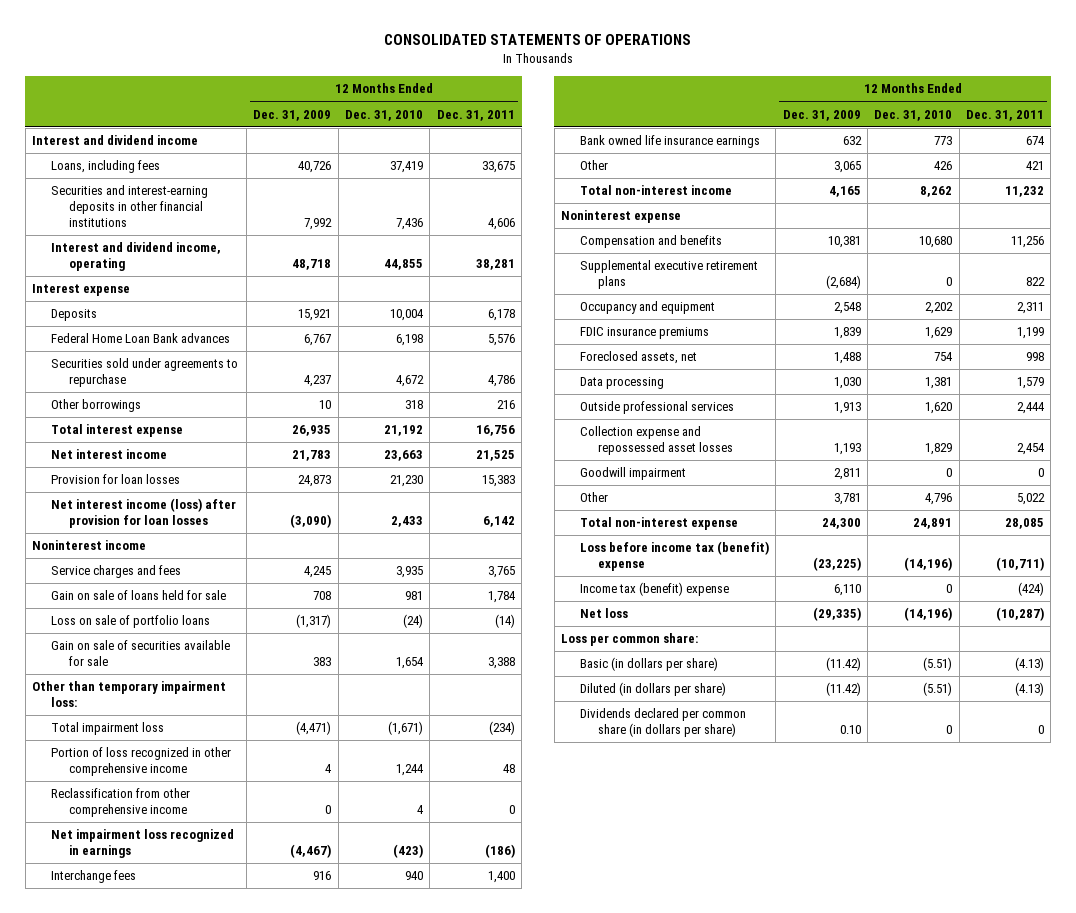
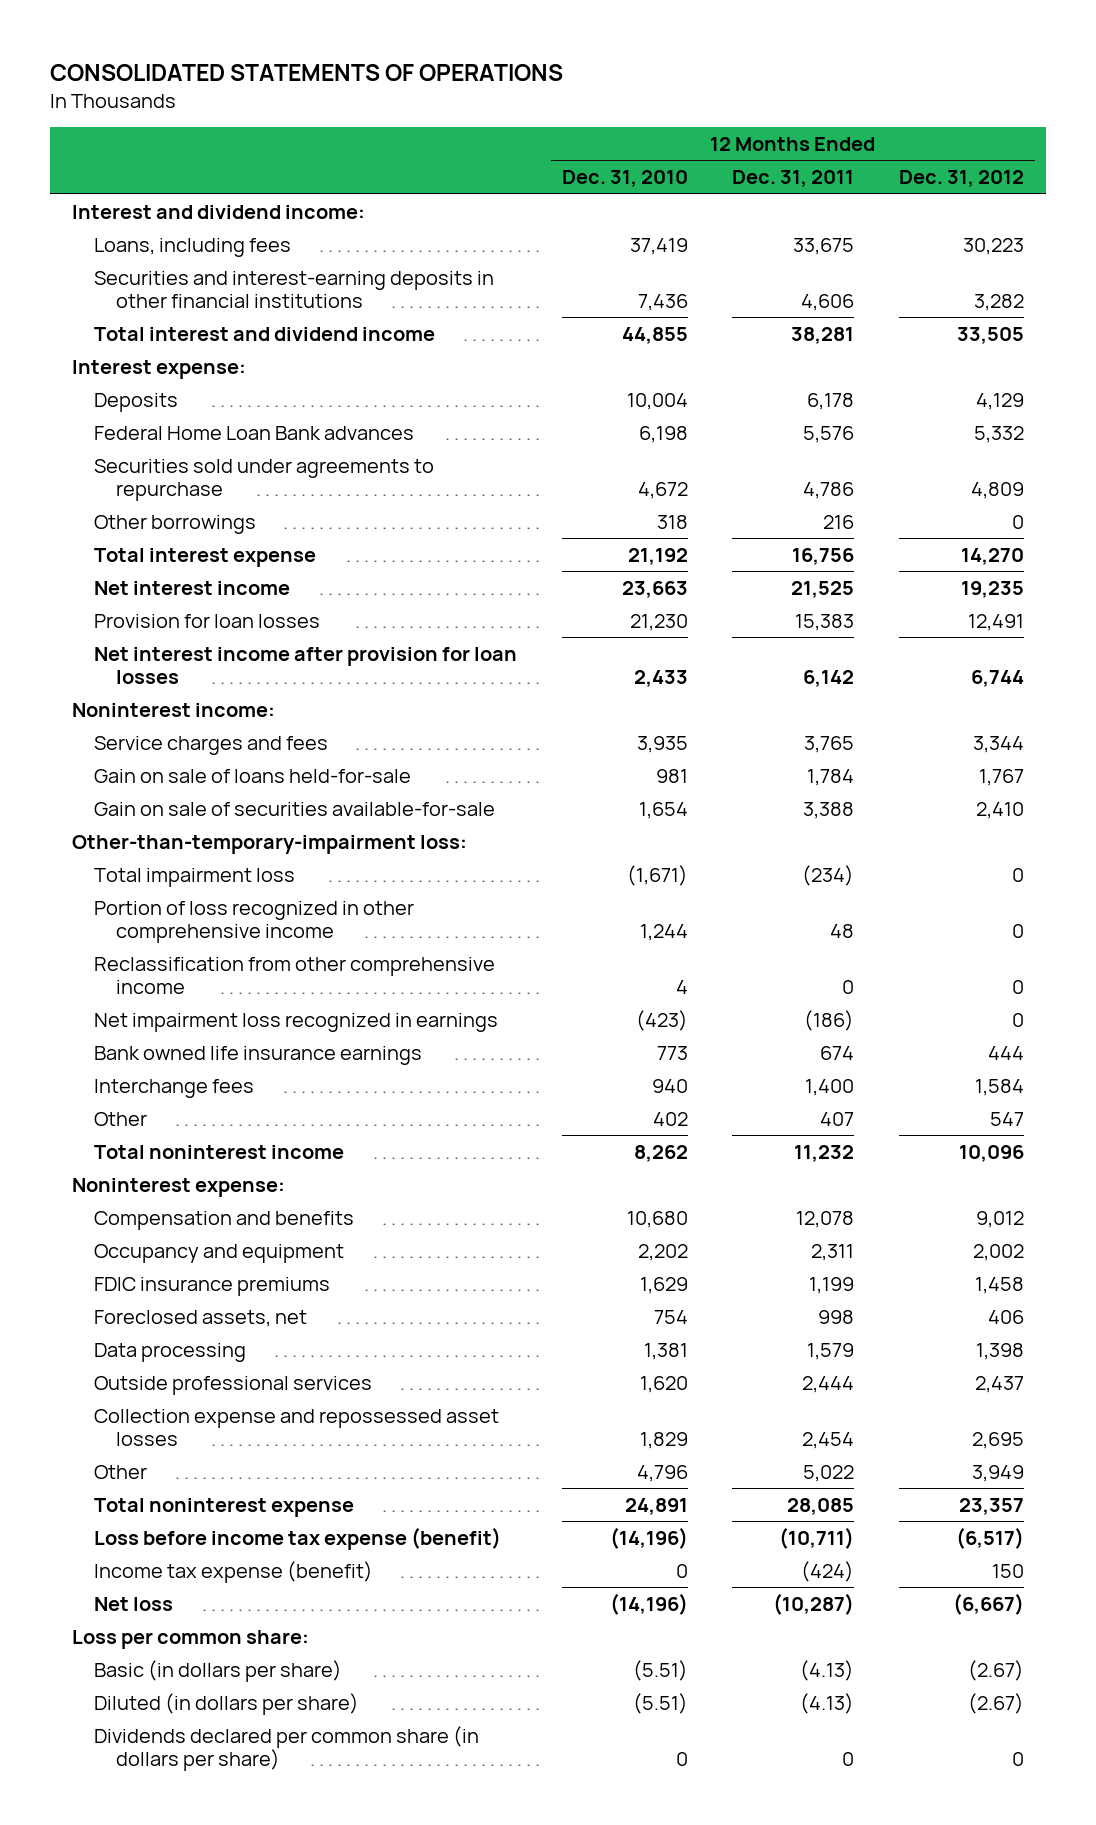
[253,109,332,121] Dec. 31, 2009 -> none
none -> [898,170,1024,188] Dec. 31, 2012
[31,135,198,146] Interest and dividend income -> [72,204,366,219] Interest and dividend income:
[50,242,221,272] Interest and dividend income, operating -> [94,326,436,341] Total interest and dividend income
[31,284,130,297] Interest expense -> [72,359,247,379] Interest expense:
[50,498,236,529] Net interest income (loss) after provision for loan losses -> [94,646,518,685] Net interest income after provision for loan losses
[31,540,146,551] Noninterest income -> [72,702,276,717] Noninterest income:
[50,615,210,629] Loss on sale of portfolio loans -> none
[50,590,226,601] Gain on sale of loans held for sale -> [94,768,412,783] Gain on sale of loans held-for-sale
[50,640,230,667] Gain on sale of securities available for sale -> [94,801,496,816] Gain on sale of securities available-for-sale
[31,681,226,708] Other than temporary impairment loss: -> [72,834,468,854] Other-than-temporary-impairment loss:
[579,260,758,290] Supplemental executive retirement plans -> none
[50,870,136,884] Interchange fees -> [94,1078,255,1098] Interchange fees
[934,161,953,171] 426 -> [652,1111,688,1126] 402
[1025,161,1044,171] 421 -> [820,1111,855,1126] 407
[579,185,732,196] Total non-interest income -> [94,1144,345,1159] Total noninterest income
[561,210,682,224] Noninterest expense -> [72,1177,286,1197] Noninterest expense:
[1010,236,1044,249] 11,256 -> [796,1210,855,1228] 12,078
[579,467,686,481] Goodwill impairment -> none
[579,517,738,531] Total non-interest expense -> [94,1497,355,1517] Total noninterest expense
[579,541,769,572] Loss before income tax (benefit) expense -> [94,1526,502,1550] Loss before income tax expense (benefit)
[579,582,729,597] Income tax (benefit) expense -> [94,1560,374,1583] Income tax expense (benefit)

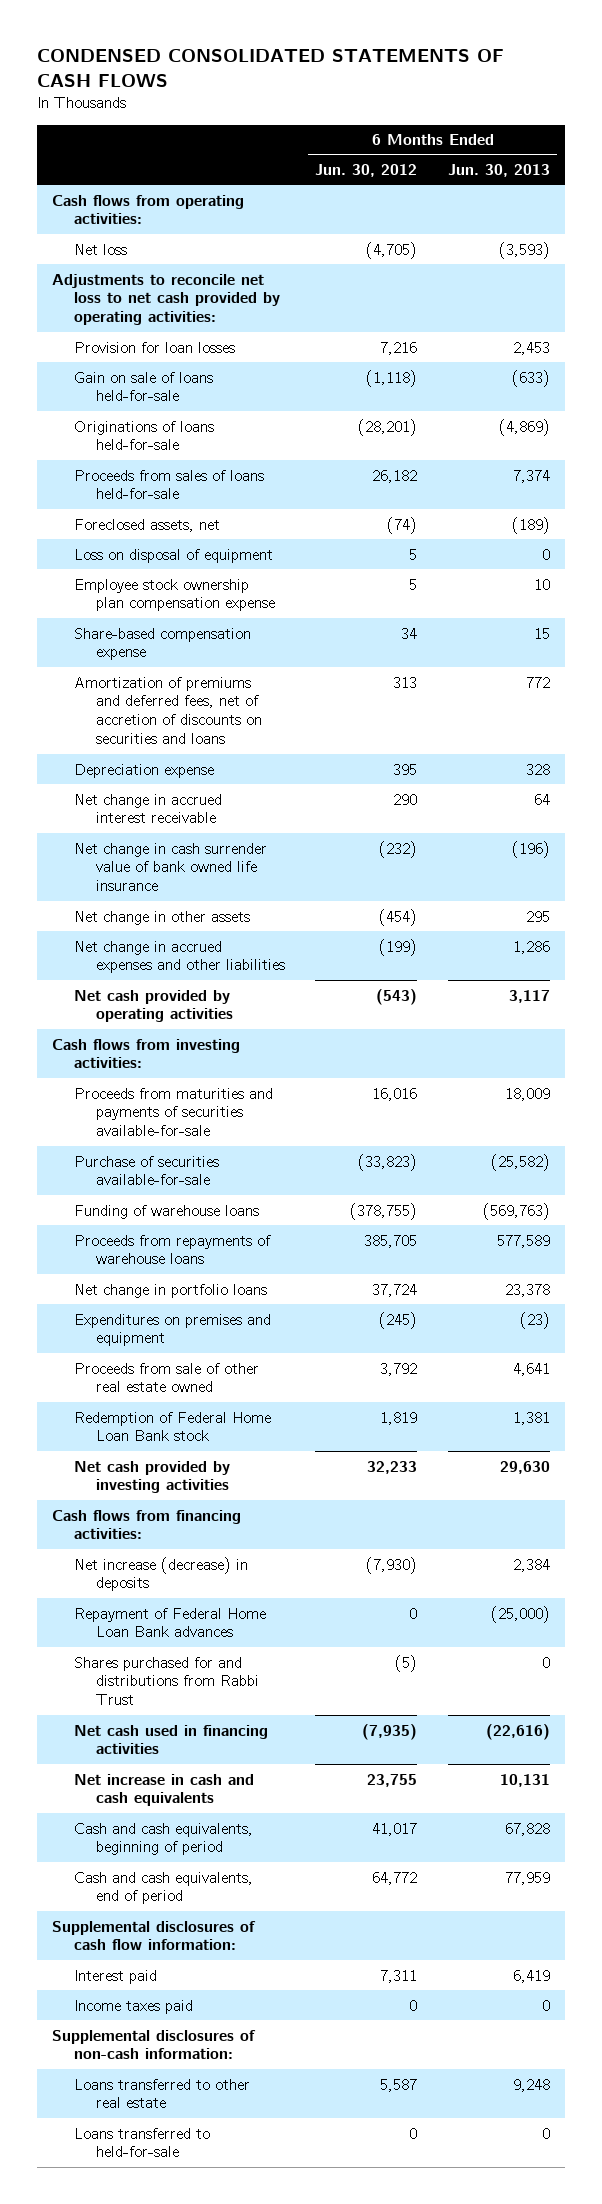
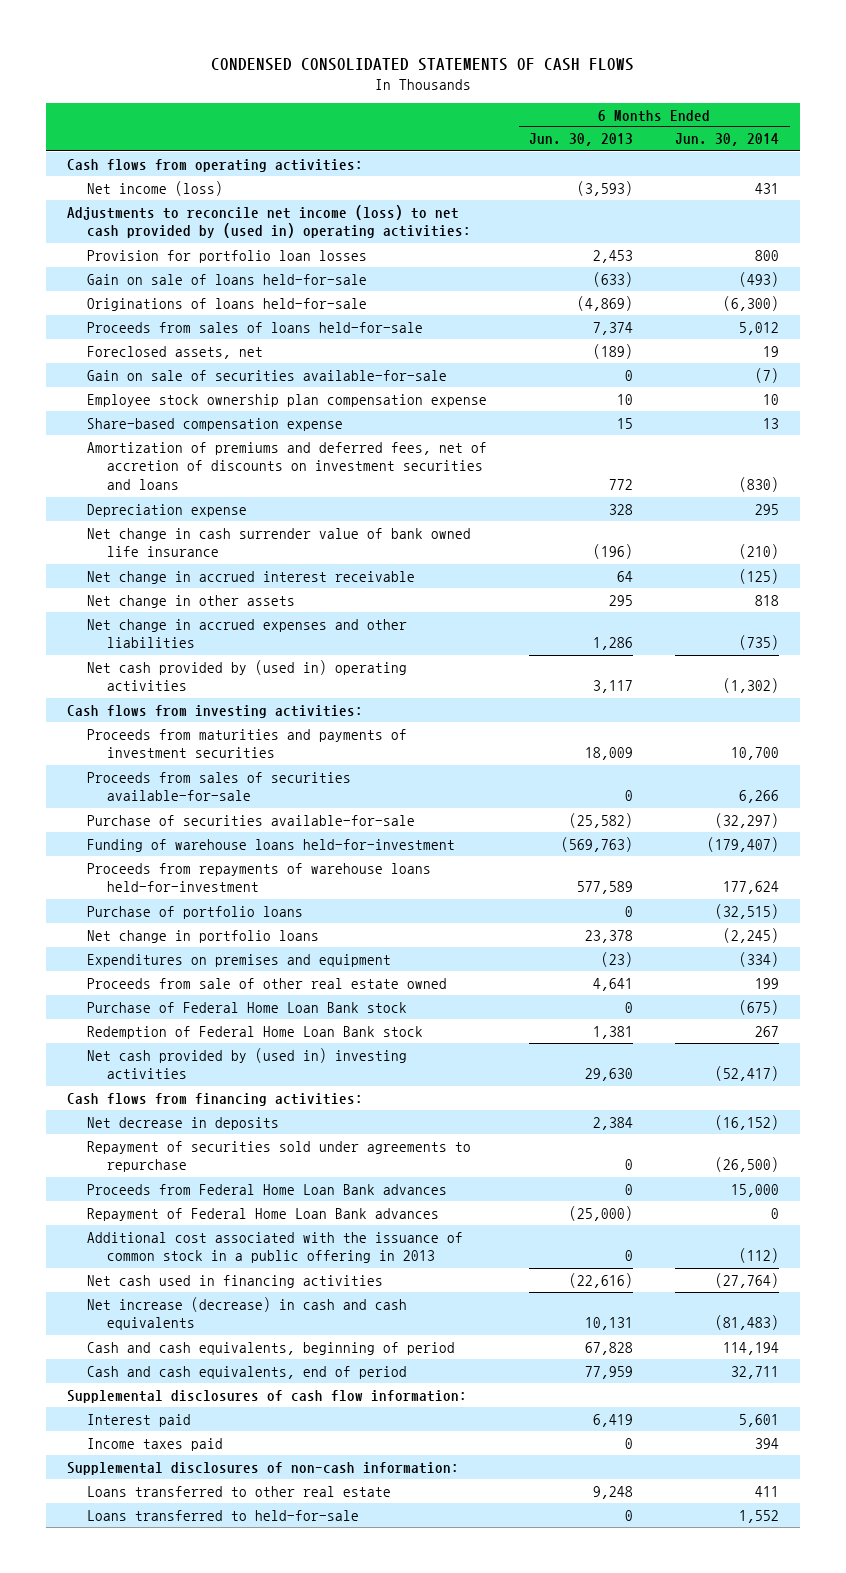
[315,164,418,178] Jun. 30, 2012 -> none
none -> [675,133,780,147] Jun. 30, 2014
[74,243,128,255] Net loss -> [87,180,224,196] Net income (loss)
[52,273,281,326] Adjustments to reconcile net loss to net cash provided by operating activities: -> [67,204,472,239] Adjustments to reconcile net income (loss) to net cash provided by (used in) operating activities:
[74,341,236,353] Provision for loan losses -> [87,249,368,263] Provision for portfolio loan losses
[74,548,274,563] Loss on disposal of equipment -> none
none -> [87,369,448,381] Gain on sale of securities available-for-sale
[74,676,262,745] Amortization of premiums and deferred fees, net of accretion of discounts on securities and loans -> [87,441,488,491] Amortization of premiums and deferred fees, net of accretion of discounts on investment securities and loans
[74,793,223,824] Net change in accrued interest receivable -> [87,570,416,584] Net change in accrued interest receivable
[74,989,233,1023] Net cash provided by operating activities -> [87,659,408,692] Net cash provided by (used in) operating activities
[74,1087,274,1137] Proceeds from maturities and payments of securities available-for-sale -> [87,728,408,759] Proceeds from maturities and payments of investment securities
none -> [87,771,352,802] Proceeds from sales of securities available-for-sale
[74,1204,260,1219] Funding of warehouse loans -> [87,838,456,852] Funding of warehouse loans held-for-investment
[74,1234,272,1265] Proceeds from repayments of warehouse loans -> [87,862,432,893] Proceeds from repayments of warehouse loans held-for-investment
none -> [87,905,304,919] Purchase of portfolio loans
none -> [87,1001,408,1013] Purchase of Federal Home Loan Bank stock
[74,1460,231,1494] Net cash provided by investing activities -> [87,1047,408,1080] Net cash provided by (used in) investing activities
[74,1556,249,1592] Net increase (decrease) in deposits -> [87,1116,280,1130] Net decrease in deposits
none -> [87,1140,472,1173] Repayment of securities sold under agreements to repurchase
none -> [87,1183,448,1195] Proceeds from Federal Home Loan Bank advances
[74,1656,259,1706] Shares purchased for and distributions from Rabbi Trust -> none
none -> [87,1231,464,1264] Additional cost associated with the issuance of common stock in a public offering in 2013
[74,1773,255,1807] Net increase in cash and cash equivalents -> [87,1296,408,1331] Net increase (decrease) in cash and cash equivalents

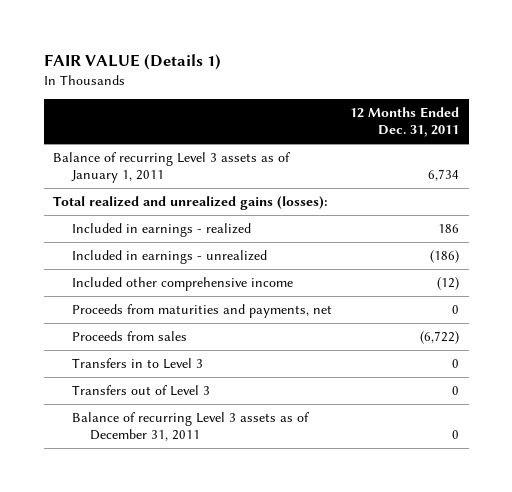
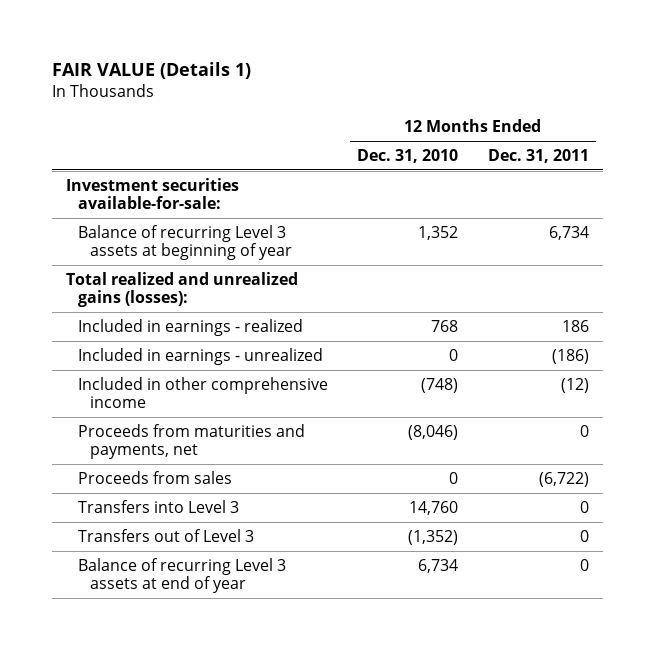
none -> [357,149,459,164] Dec. 31, 2010
none -> [66,177,240,210] Investment securities available-for-sale:
[52,152,291,184] Balance of recurring Level 3 assets as of January 1, 2011 -> [77,224,292,261] Balance of recurring Level 3 assets at beginning of year
[71,277,293,292] Included other comprehensive income -> [77,376,328,409] Included in other comprehensive income
[71,358,203,370] Transfers in to Level 3 -> [77,499,239,513] Transfers into Level 3
[71,412,310,442] Balance of recurring Level 3 assets as of December 31, 2011 -> [77,557,286,594] Balance of recurring Level 3 assets at end of year

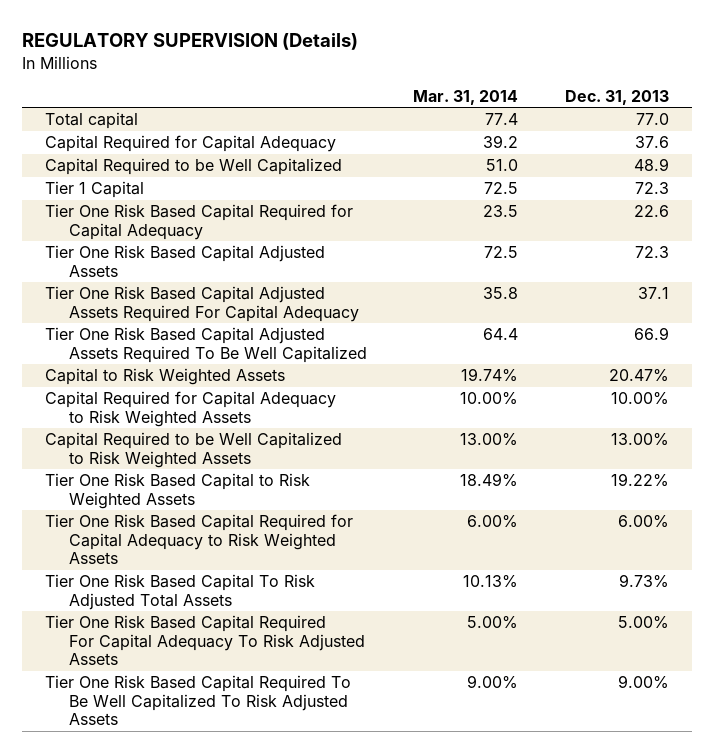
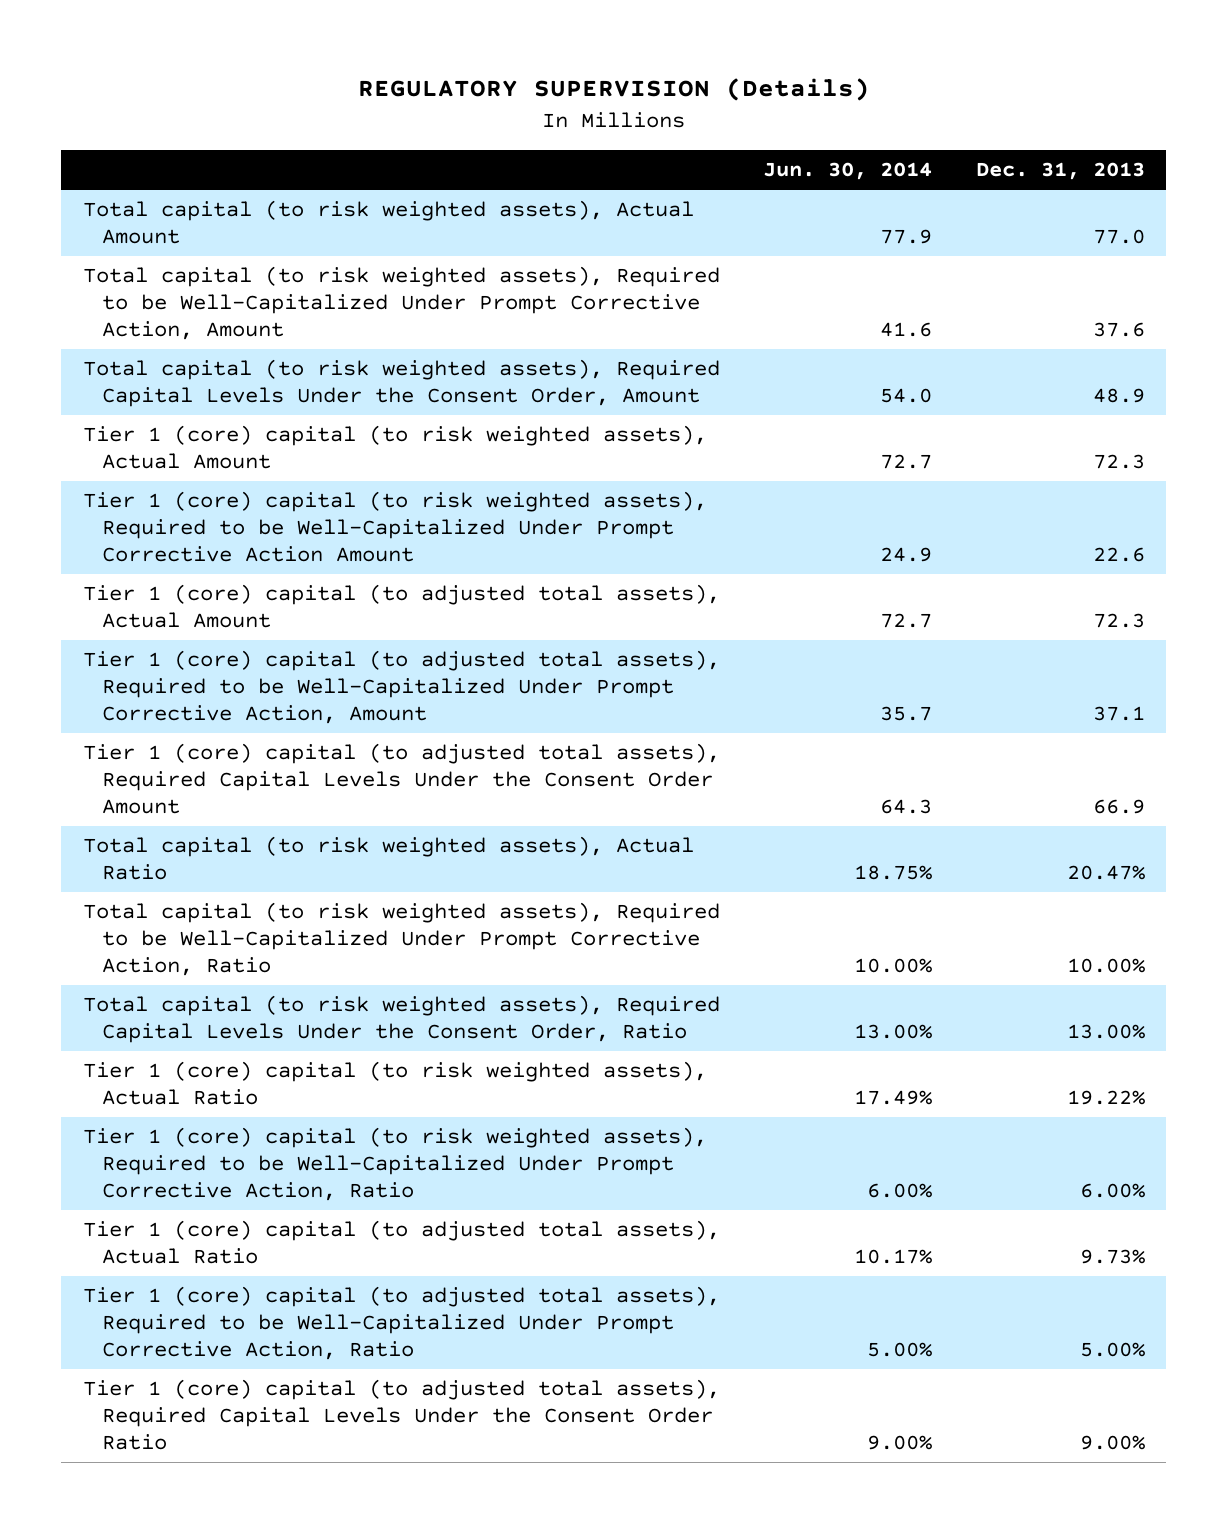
[413,89,519,105] Mar. 31, 2014 -> none
none -> [763,162,933,181] Jun. 30, 2014
[45,112,139,130] Total capital -> [82,200,694,245] Total capital (to risk weighted assets), Actual Amount
[45,135,337,153] Capital Required for Capital Adequacy -> [82,266,720,340] Total capital (to risk weighted assets), Required to be Well-Capitalized Under Prompt Corrective Action, Amount
[45,158,343,176] Capital Required to be Well Capitalized -> [82,359,720,408] Total capital (to risk weighted assets), Required Capital Levels Under the Consent Order, Amount
[45,181,145,199] Tier 1 Capital -> [82,425,707,470] Tier 1 (core) capital (to risk weighted assets), Actual Amount
[45,204,354,240] Tier One Risk Based Capital Required for Capital Adequacy -> [82,491,707,562] Tier 1 (core) capital (to risk weighted assets), Required to be Well-Capitalized Under Prompt Corrective Action Amount
[45,245,326,277] Tier One Risk Based Capital Adjusted Assets -> [82,584,720,629] Tier 1 (core) capital (to adjusted total assets), Actual Amount
[45,286,359,322] Tier One Risk Based Capital Adjusted Assets Required For Capital Adequacy -> [82,650,720,724] Tier 1 (core) capital (to adjusted total assets), Required to be Well-Capitalized Under Prompt Corrective Action, Amount
[45,327,367,363] Tier One Risk Based Capital Adjusted Assets Required To Be Well Capitalized -> [82,743,720,814] Tier 1 (core) capital (to adjusted total assets), Required Capital Levels Under the Consent Order Amount
[45,368,286,386] Capital to Risk Weighted Assets -> [82,836,694,881] Total capital (to risk weighted assets), Actual Ratio
[45,391,337,427] Capital Required for Capital Adequacy to Risk Weighted Assets -> [82,902,720,976] Total capital (to risk weighted assets), Required to be Well-Capitalized Under Prompt Corrective Action, Ratio
[45,432,343,468] Capital Required to be Well Capitalized to Risk Weighted Assets -> [82,995,720,1044] Total capital (to risk weighted assets), Required Capital Levels Under the Consent Order, Ratio
[45,473,311,509] Tier One Risk Based Capital to Risk Weighted Assets -> [82,1061,707,1106] Tier 1 (core) capital (to risk weighted assets), Actual Ratio
[45,514,354,565] Tier One Risk Based Capital Required for Capital Adequacy to Risk Weighted Assets -> [82,1127,707,1201] Tier 1 (core) capital (to risk weighted assets), Required to be Well-Capitalized Under Prompt Corrective Action, Ratio
[45,574,316,610] Tier One Risk Based Capital To Risk Adjusted Total Assets -> [82,1220,720,1265] Tier 1 (core) capital (to adjusted total assets), Actual Ratio
[45,615,365,666] Tier One Risk Based Capital Required For Capital Adequacy To Risk Adjusted Assets -> [82,1286,720,1360] Tier 1 (core) capital (to adjusted total assets), Required to be Well-Capitalized Under Prompt Corrective Action, Ratio
[45,675,352,726] Tier One Risk Based Capital Required To Be Well Capitalized To Risk Adjusted Assets -> [82,1379,720,1450] Tier 1 (core) capital (to adjusted total assets), Required Capital Levels Under the Consent Order Ratio

